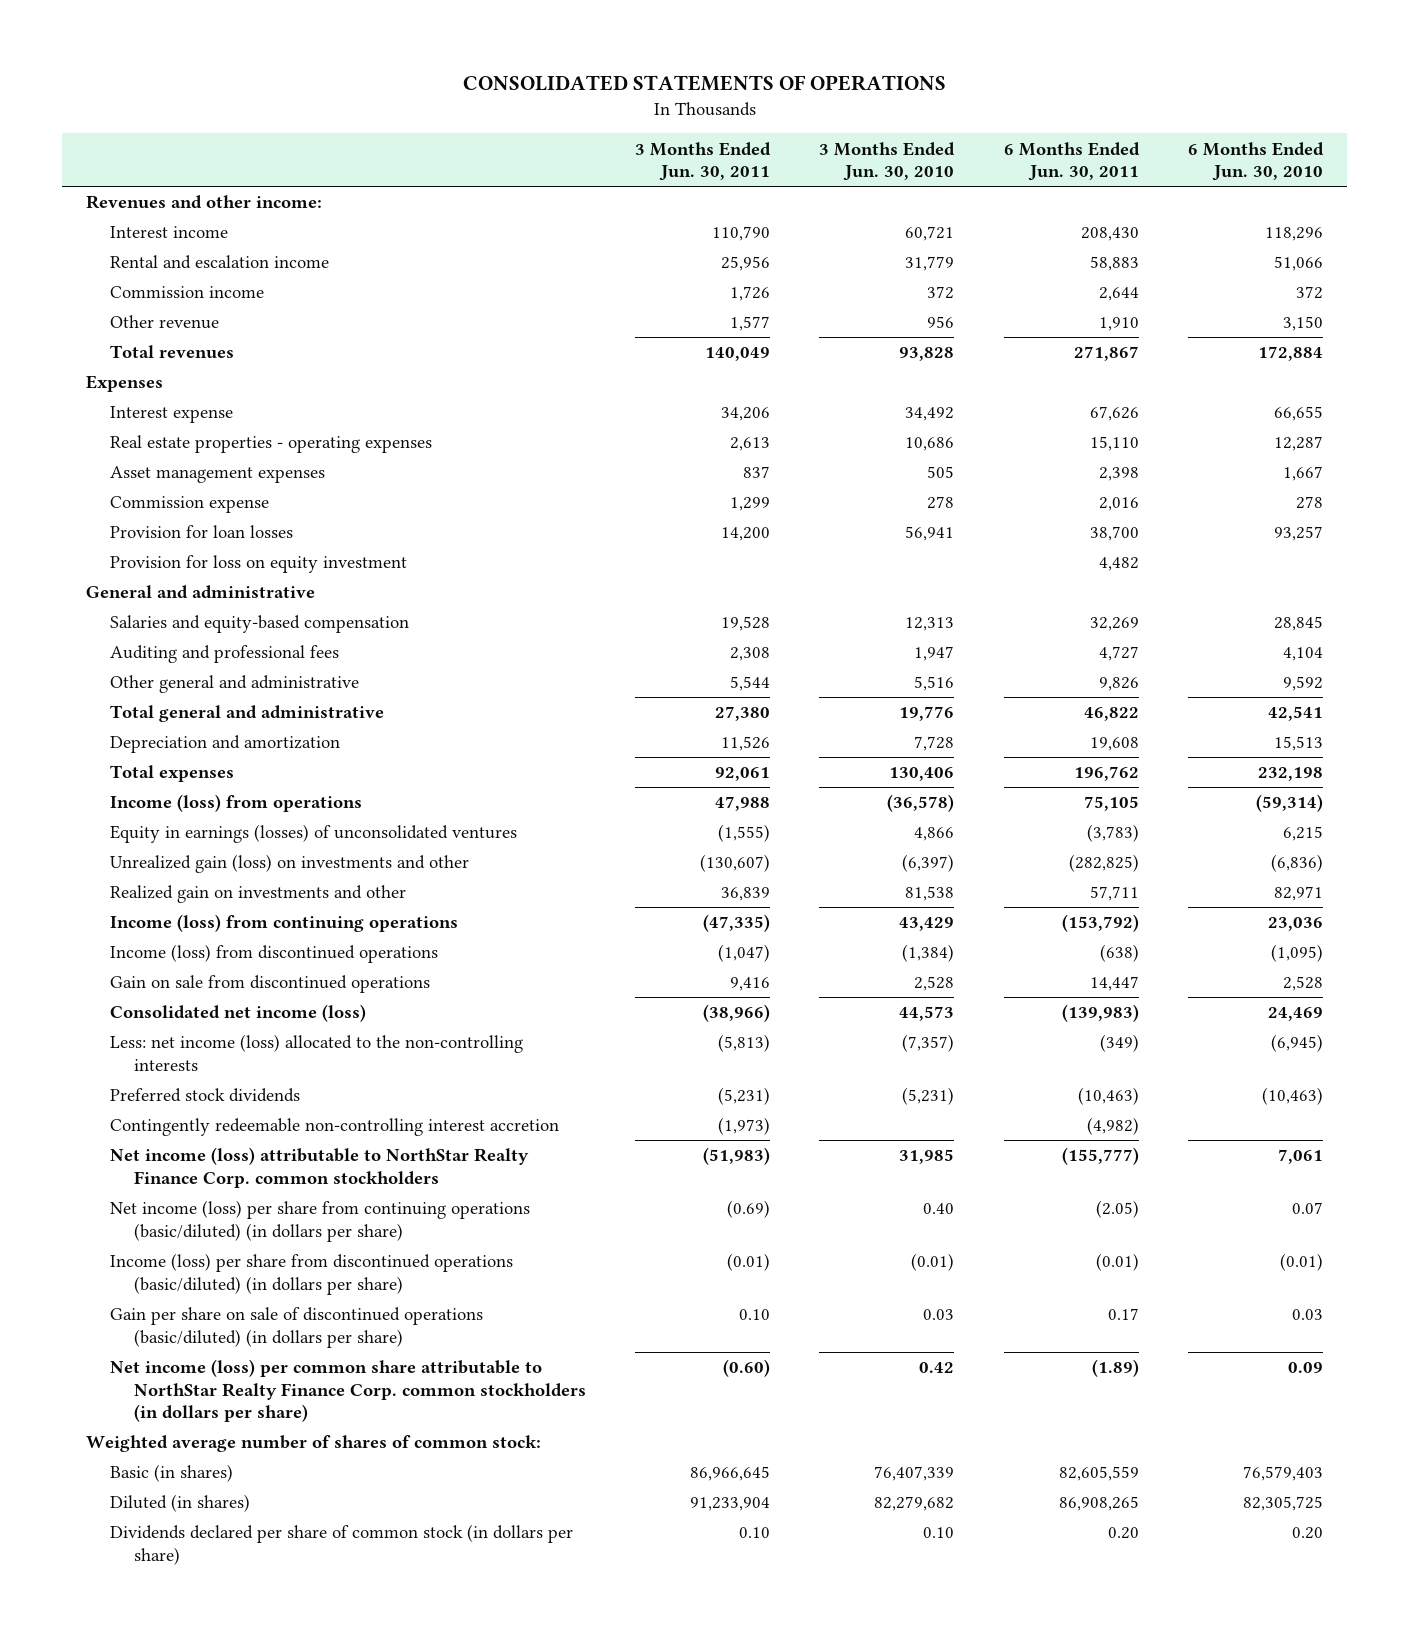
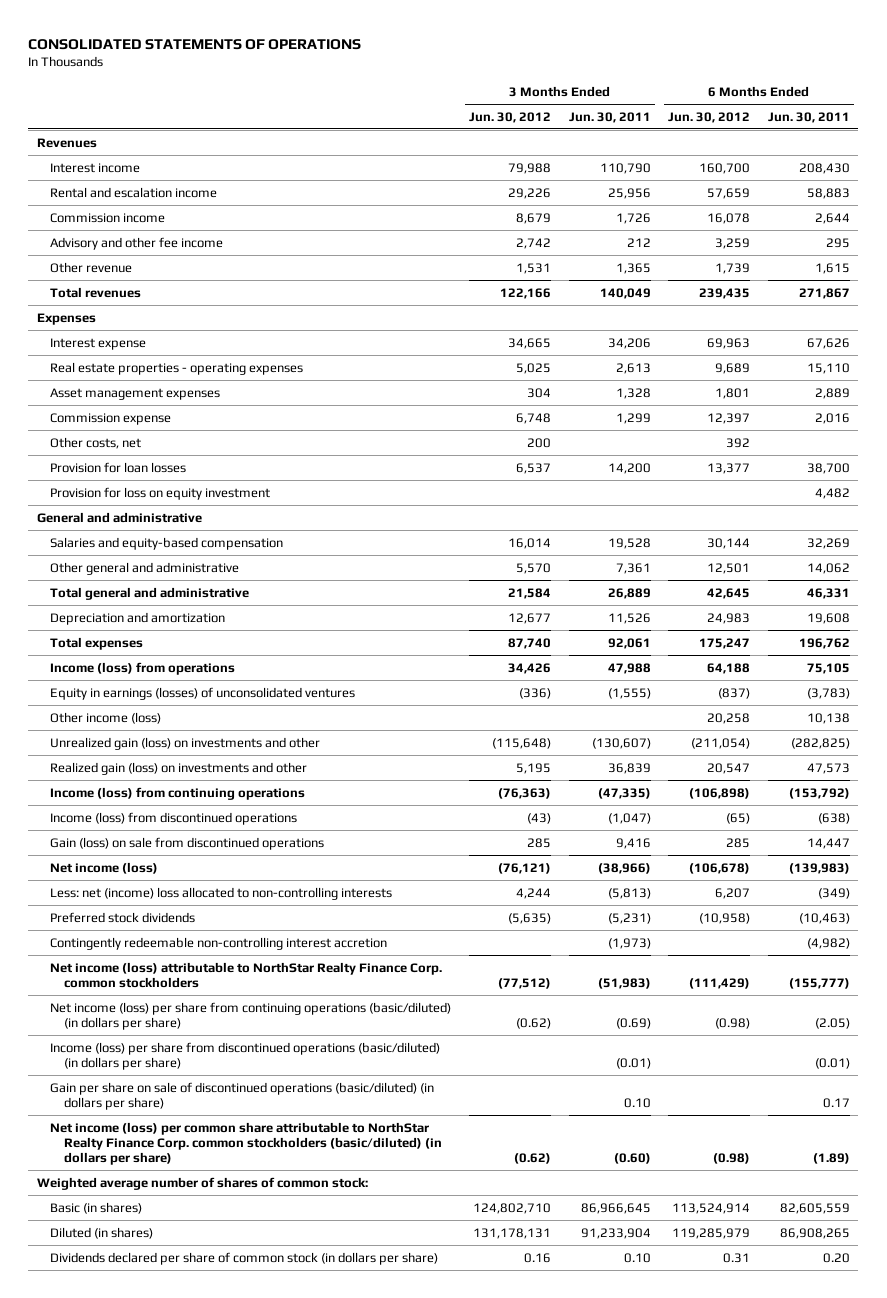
[819,141,956,181] 3 Months Ended Jun. 30, 2010 -> none
[1187,141,1324,181] 6 Months Ended Jun. 30, 2010 -> none
none -> [468,111,551,123] Jun. 30, 2012
none -> [668,111,751,123] Jun. 30, 2012
[86,195,323,210] Revenues and other income: -> [37,137,98,148] Revenues
none -> [50,236,224,250] Advisory and other fee income
[730,316,771,332] 1,577 -> [615,262,651,274] 1,365
[1098,317,1139,332] 1,910 -> [814,262,850,274] 1,615
[743,466,771,479] 837 -> [615,387,651,399] 1,328
[1098,467,1139,482] 2,398 -> [814,387,850,399] 2,889
none -> [50,436,142,449] Other costs, net
[110,645,340,664] Auditing and professional fees -> none
[730,676,771,692] 5,544 -> [615,562,651,574] 7,361
[1098,677,1139,692] 9,826 -> [806,562,850,574] 14,062
[715,706,771,722] 27,380 -> [607,587,651,599] 26,889
[1083,707,1139,722] 46,822 -> [806,587,850,599] 46,331
none -> [50,711,162,724] Other income (loss)
[110,885,407,904] Realized gain on investments and other -> [50,761,308,775] Realized gain (loss) on investments and other
[1089,886,1139,902] 57,711 -> [806,762,850,774] 47,573
[110,975,431,994] Gain on sale from discontinued operations -> [50,836,325,850] Gain (loss) on sale from discontinued operations
[110,1004,367,1023] Consolidated net income (loss) -> [50,861,159,874] Net income (loss)
[110,1034,524,1071] Less: net income (loss) allocated to the non-controlling interests -> [50,886,393,900] Less: net (income) loss allocated to non-controlling interests
[110,1359,587,1423] Net income (loss) per common share attributable to NorthStar Realty Finance Corp. common stockholders (in dollars per share) -> [50,1121,442,1165] Net income (loss) per common share attributable to NorthStar Realty Finance Corp. common stockholders (basic/diluted) (in dollars per share)

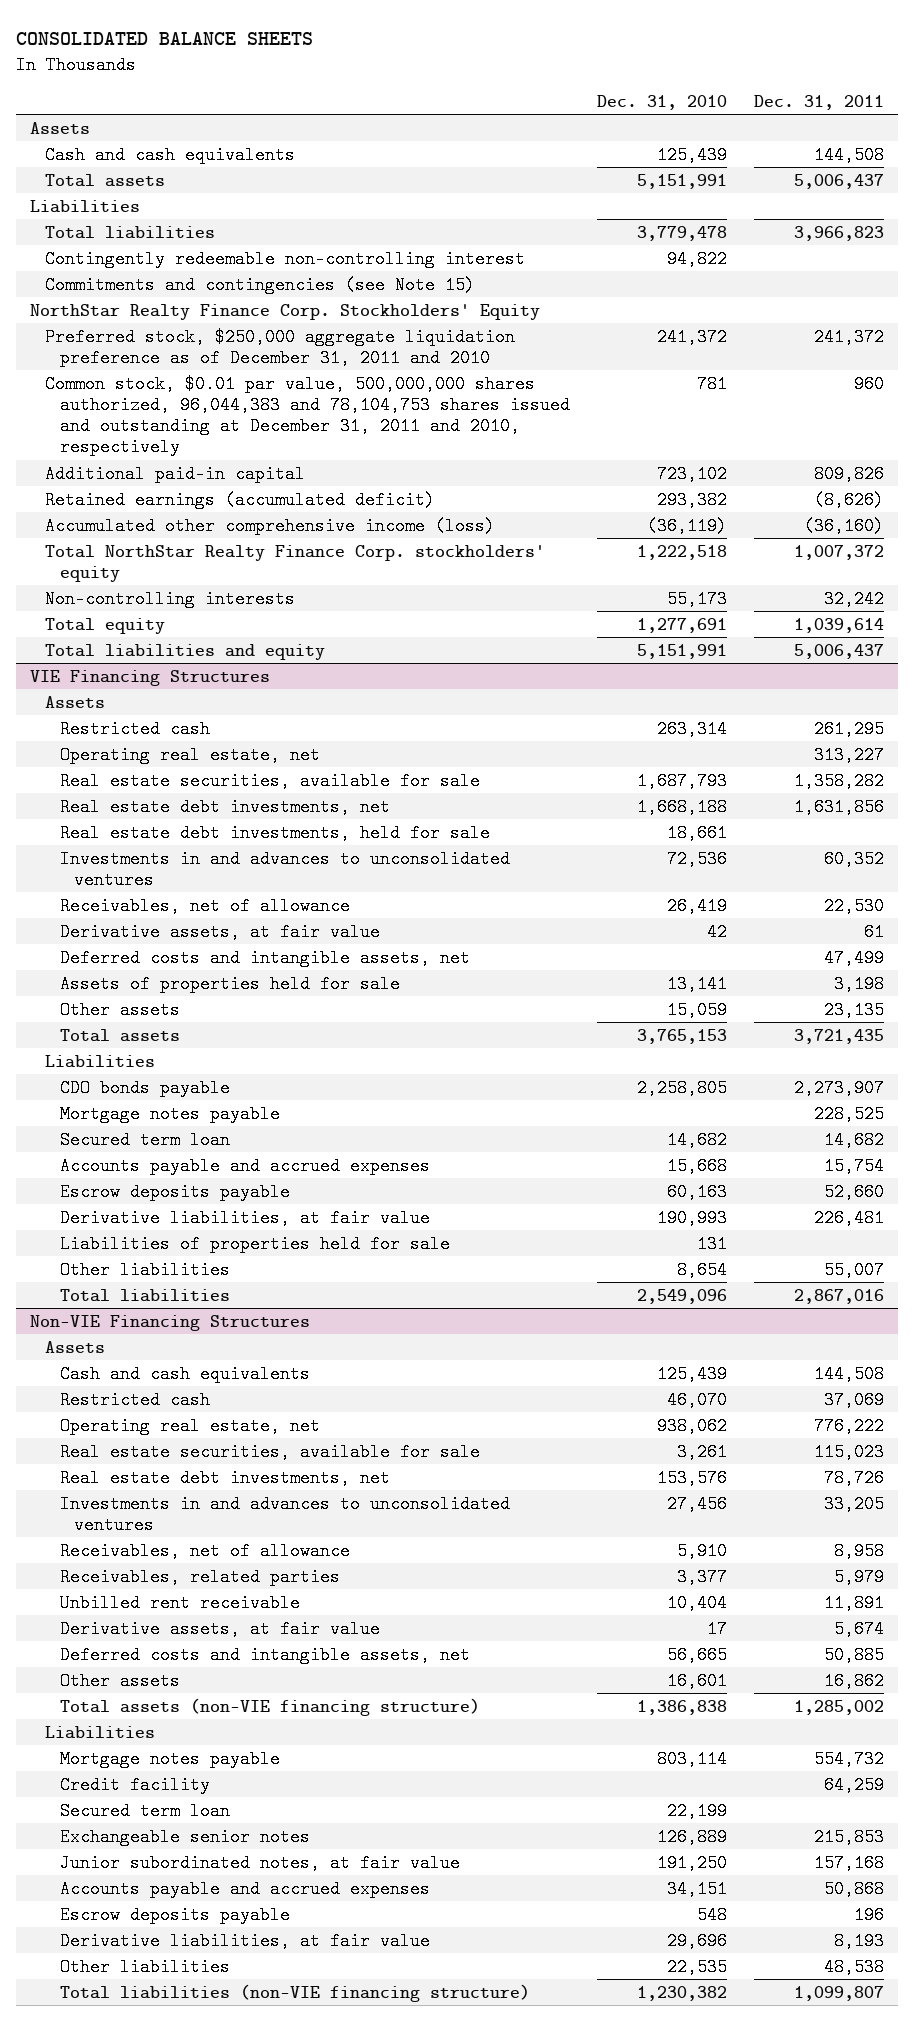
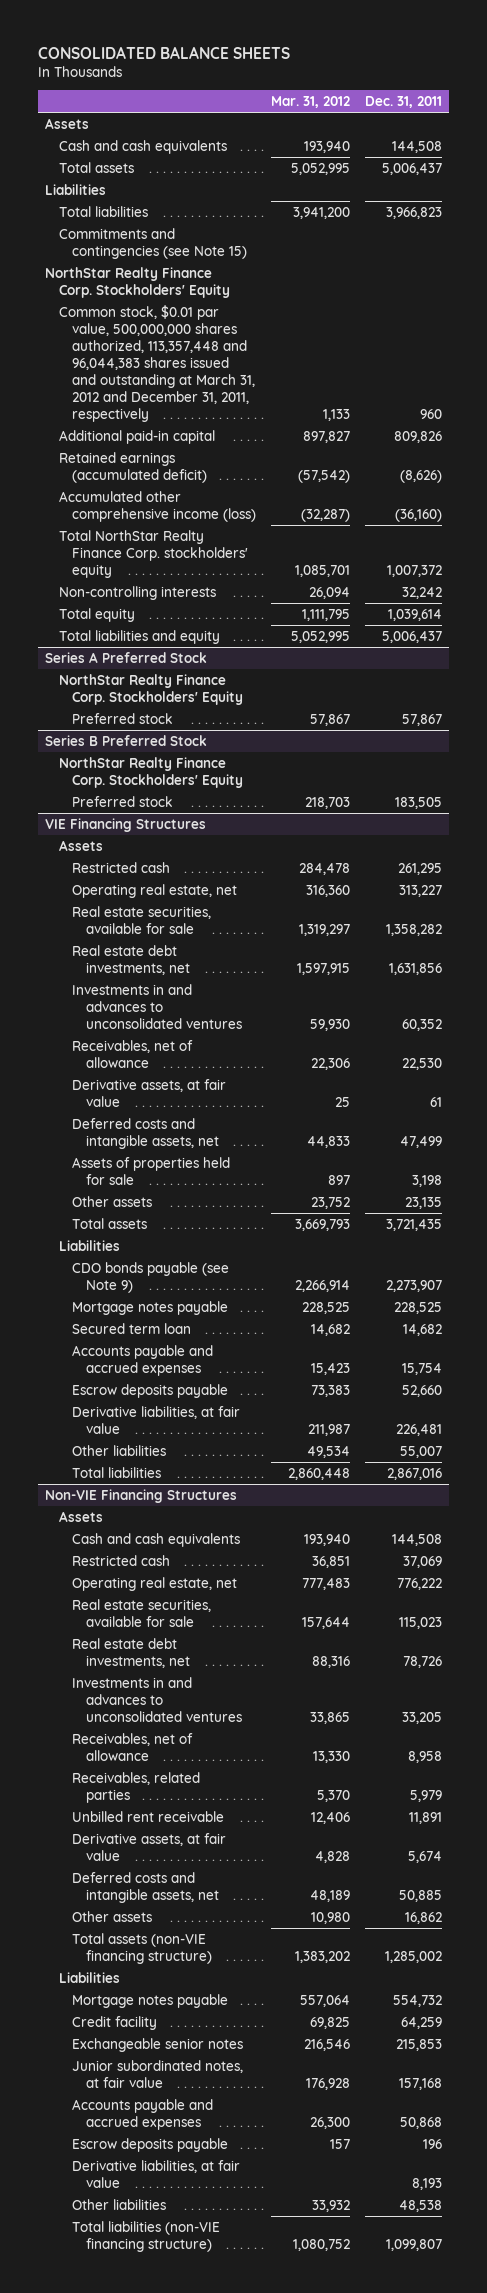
[597,94,728,110] Dec. 31, 2010 -> none
none -> [271,95,351,108] Mar. 31, 2012
[44,249,525,268] Contingently redeemable non-controlling interest -> none
[44,327,515,367] Preferred stock, $250,000 aggregate liquidation preference as of December 31, 2011 and 2010 -> none
[44,374,570,457] Common stock, $0.01 par value, 500,000,000 shares authorized, 96,044,383 and 78,104,753 shares issued and outstanding at December 31, 2011 and 2010, respectively -> [58,304,256,423] Common stock, $0.01 par value, 500,000,000 shares authorized, 113,357,448 and 96,044,383 shares issued and outstanding at March 31, 2012 and December 31, 2011, respectively
none -> [45,651,208,663] Series A Preferred Stock
none -> [58,673,244,705] NorthStar Realty Finance Corp. Stockholders' Equity
none -> [72,712,174,724] Preferred stock
none -> [45,734,208,746] Series B Preferred Stock
none -> [58,756,244,788] NorthStar Realty Finance Corp. Stockholders' Equity
none -> [72,795,174,807] Preferred stock
[59,823,490,842] Real estate debt investments, held for sale -> none
[59,1078,230,1097] CDO bonds payable -> [72,1261,230,1293] CDO bonds payable (see Note 9)
[59,1234,450,1253] Liabilities of properties held for sale -> none
[59,1801,230,1820] Secured term loan -> none

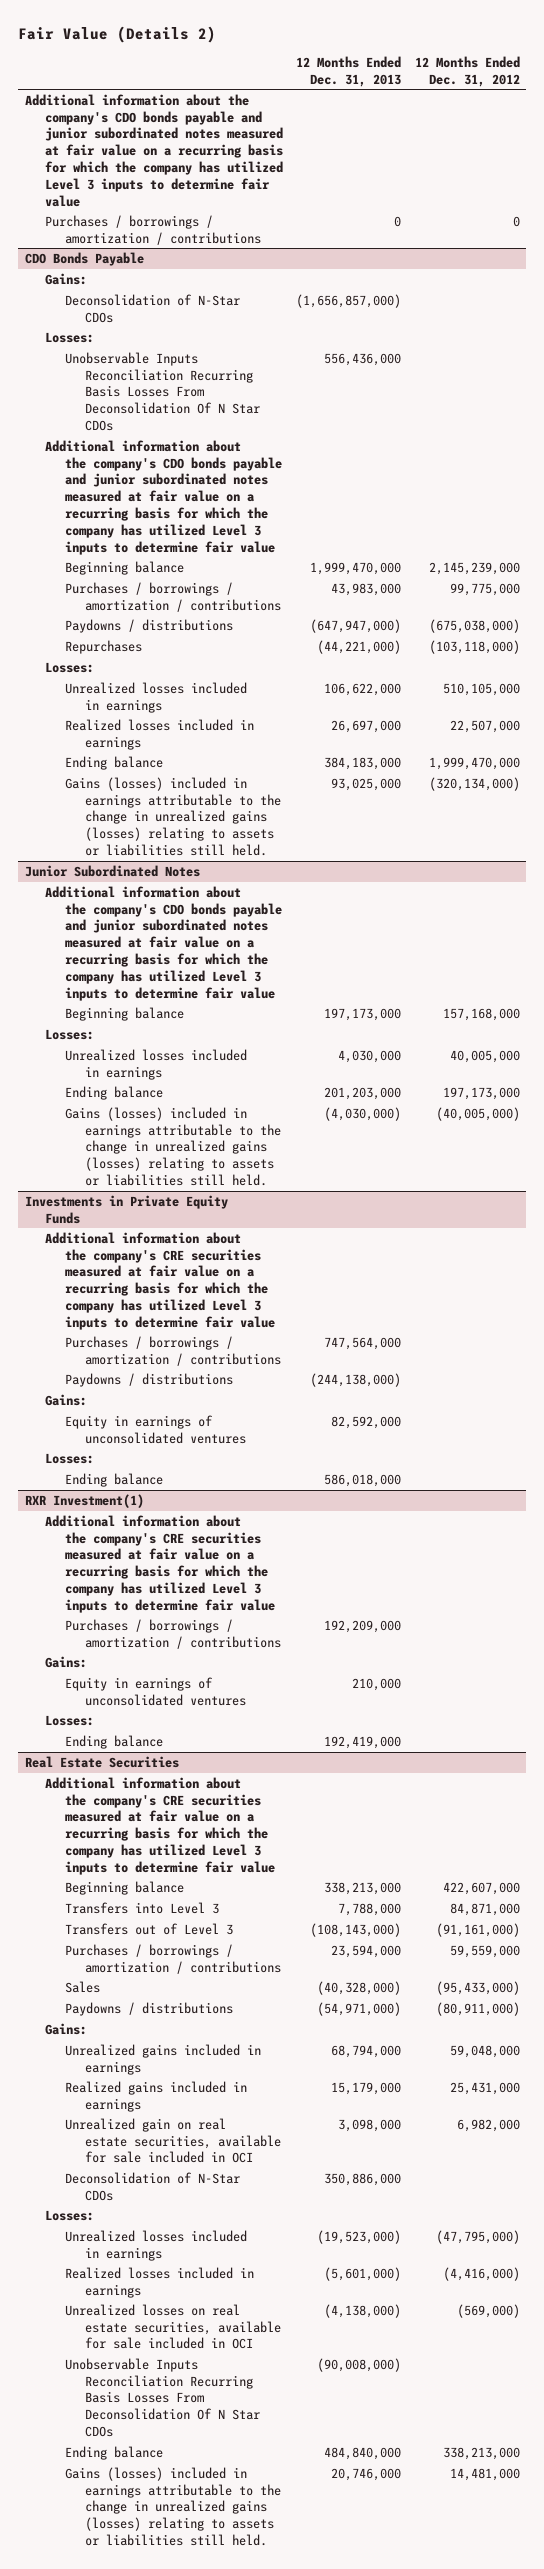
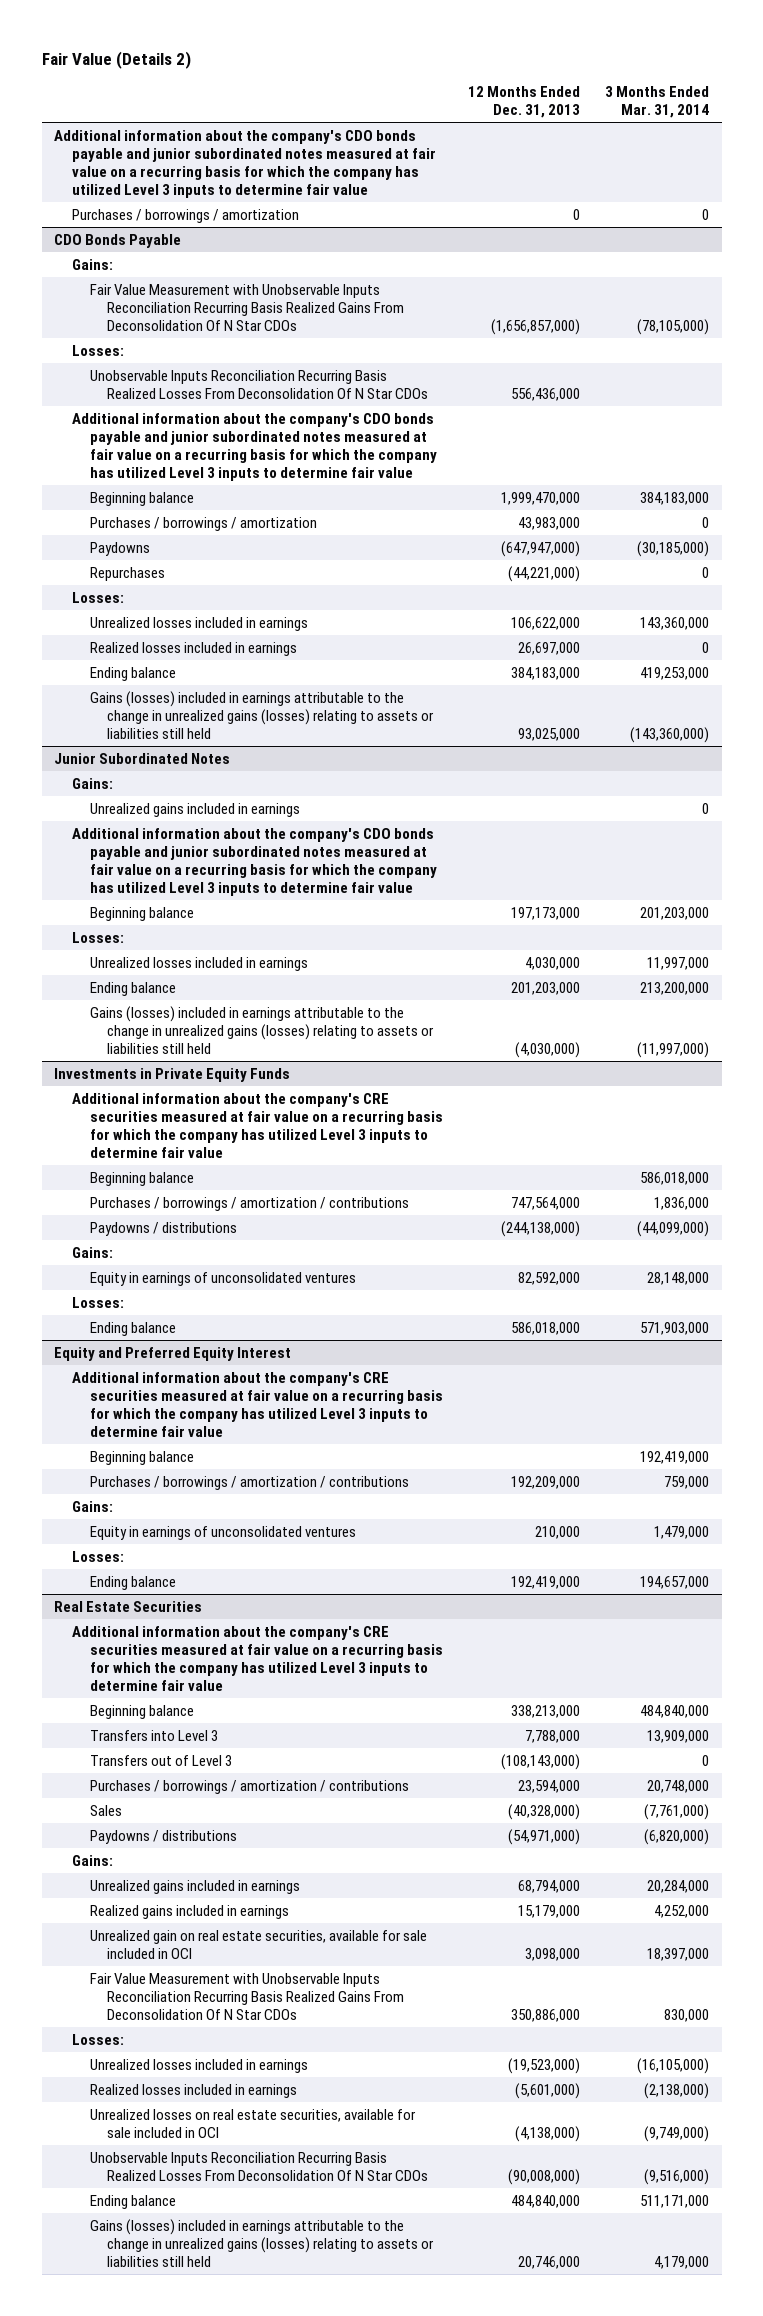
[414,55,520,87] 12 Months Ended Dec. 31, 2012 -> none
none -> [605,86,710,119] 3 Months Ended Mar. 31, 2014
[44,214,261,245] Purchases / borrowings / amortization / contributions -> [72,208,300,223] Purchases / borrowings / amortization
[64,293,240,323] Deconsolidation of N-Star CDOs -> [89,283,405,331] Fair Value Measurement with Unobservable Inputs Reconciliation Recurring Basis Realized Gains From Deconsolidation Of N Star CDOs
[64,351,260,432] Unobservable Inputs Reconciliation Recurring Basis Losses From Deconsolidation Of N Star CDOs -> [89,369,429,399] Unobservable Inputs Reconciliation Recurring Basis Realized Losses From Deconsolidation Of N Star CDOs
[64,581,281,612] Purchases / borrowings / amortization / contributions -> [89,516,317,531] Purchases / borrowings / amortization
[64,618,233,633] Paydowns / distributions -> [89,541,150,556] Paydowns
[64,776,281,857] Gains (losses) included in earnings attributable to the change in unrealized gains (losses) relating to assets or liabilities still held. -> [89,690,435,739] Gains (losses) included in earnings attributable to the change in unrealized gains (losses) relating to assets or liabilities still held
none -> [72,777,114,789] Gains:
none -> [89,802,300,817] Unrealized gains included in earnings
[64,1106,281,1187] Gains (losses) included in earnings attributable to the change in unrealized gains (losses) relating to assets or liabilities still held. -> [89,1005,435,1054] Gains (losses) included in earnings attributable to the change in unrealized gains (losses) relating to assets or liabilities still held
none -> [89,1171,194,1186] Beginning balance
[24,1493,144,1508] RXR Investment(1) -> none
none -> [54,1346,292,1361] Equity and Preferred Equity Interest
none -> [89,1450,194,1465] Beginning balance
[64,2171,240,2201] Deconsolidation of N-Star CDOs -> [89,1972,405,2020] Fair Value Measurement with Unobservable Inputs Reconciliation Recurring Basis Realized Gains From Deconsolidation Of N Star CDOs
[64,2357,260,2438] Unobservable Inputs Reconciliation Recurring Basis Losses From Deconsolidation Of N Star CDOs -> [89,2151,429,2181] Unobservable Inputs Reconciliation Recurring Basis Realized Losses From Deconsolidation Of N Star CDOs
[64,2466,281,2547] Gains (losses) included in earnings attributable to the change in unrealized gains (losses) relating to assets or liabilities still held. -> [89,2218,435,2267] Gains (losses) included in earnings attributable to the change in unrealized gains (losses) relating to assets or liabilities still held

